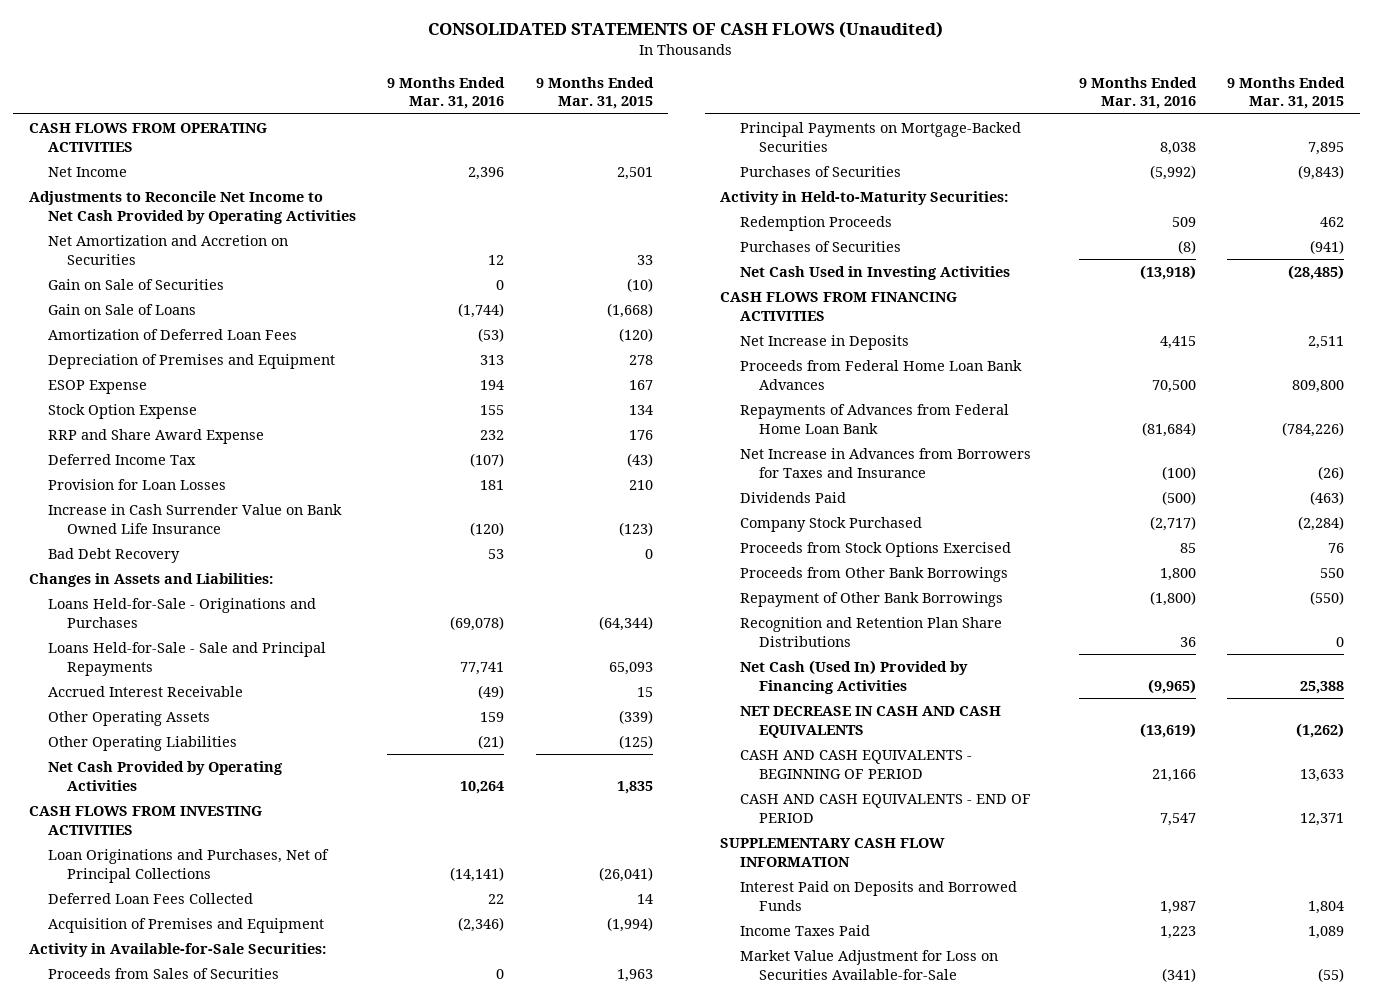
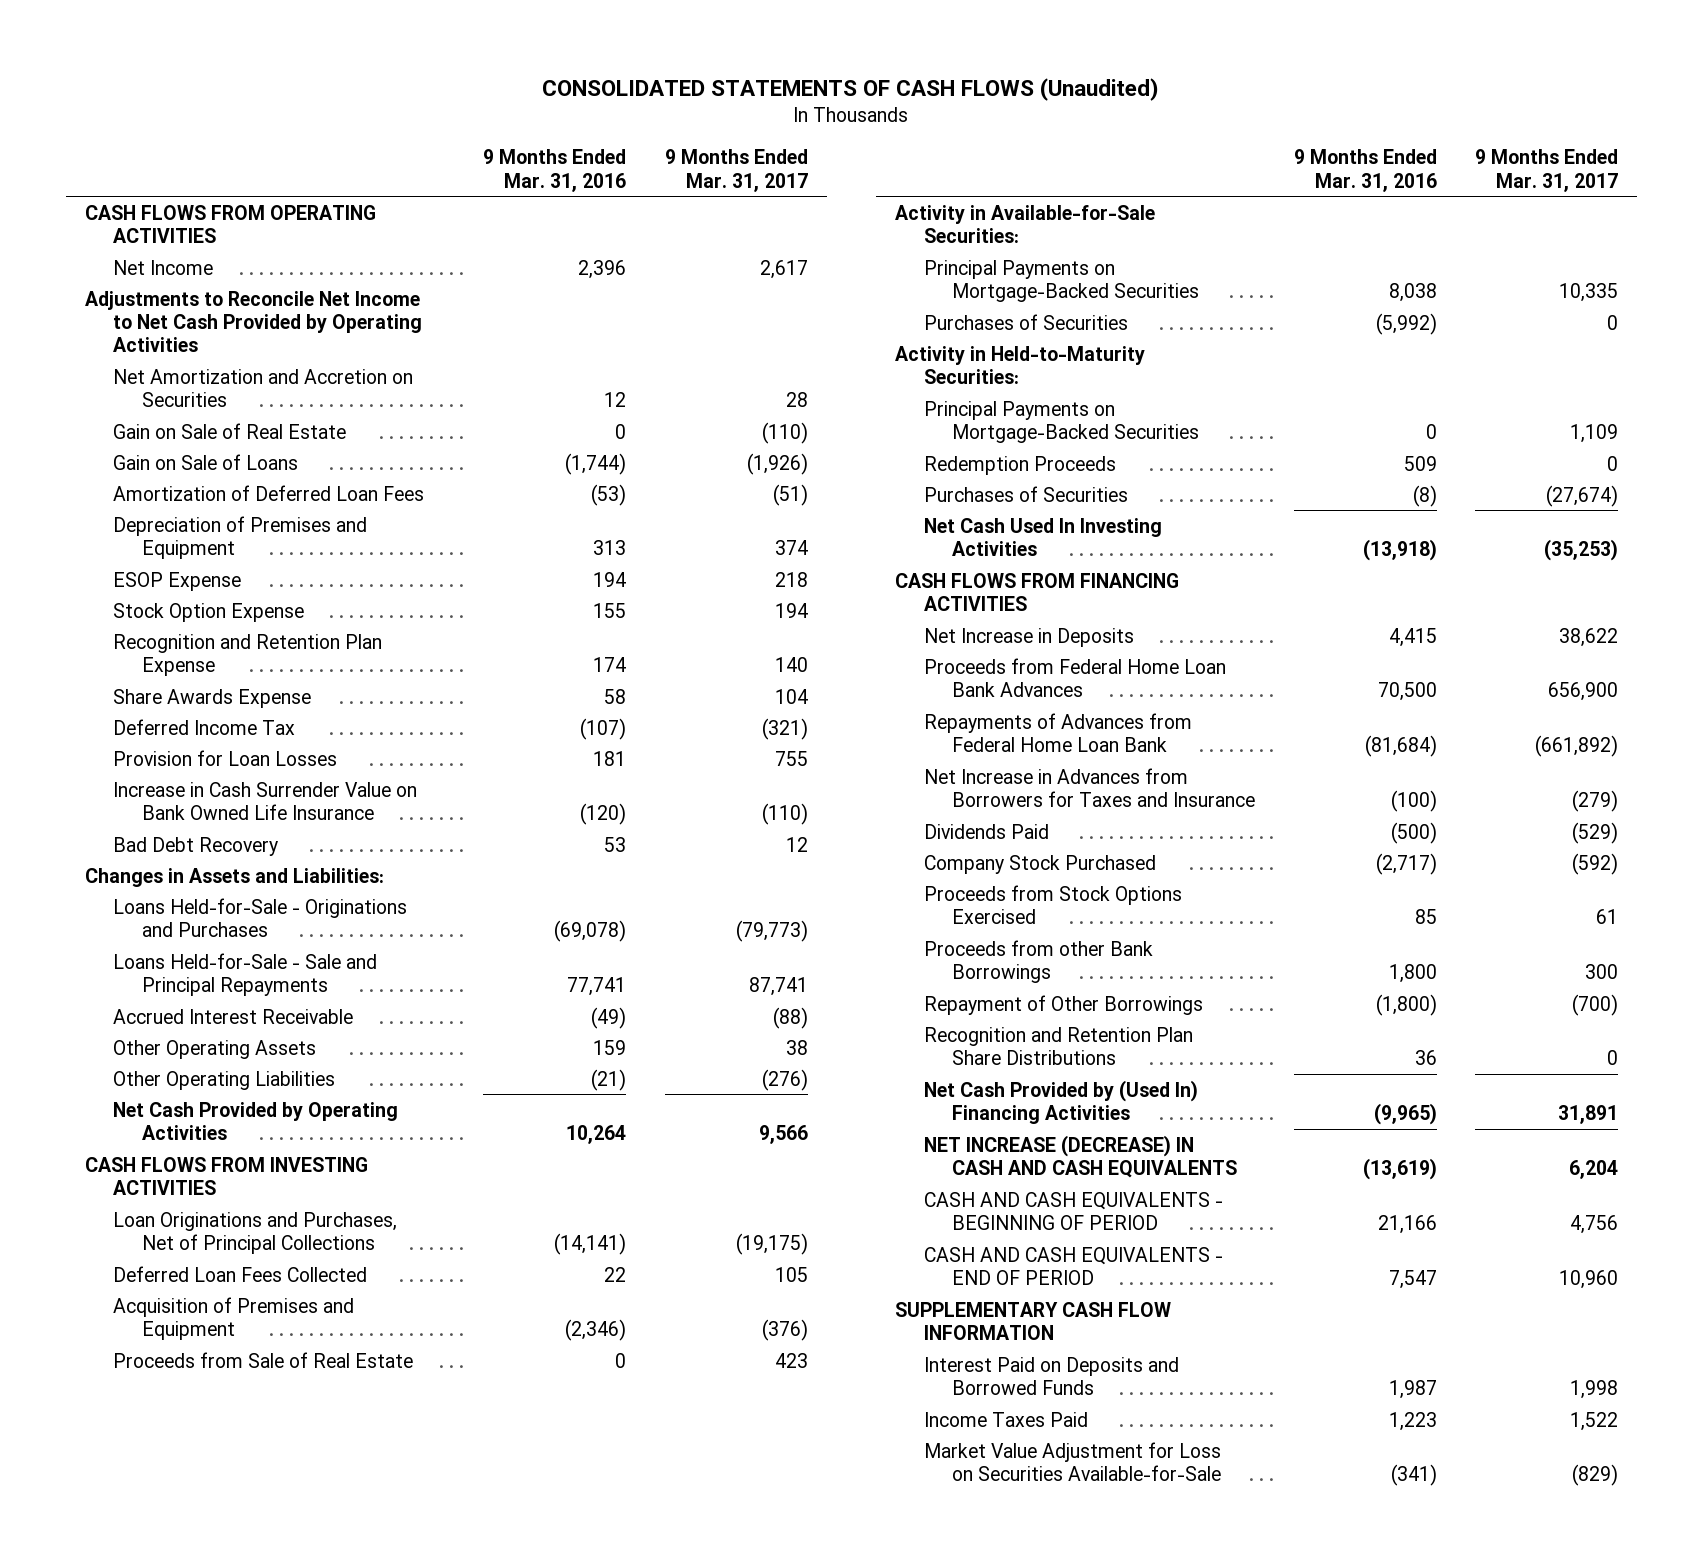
[535,76,654,110] 9 Months Ended Mar. 31, 2015 -> none
none -> [664,149,808,192] 9 Months Ended Mar. 31, 2017
[47,278,224,290] Gain on Sale of Securities -> [113,422,347,439] Gain on Sale of Real Estate
[47,428,264,444] RRP and Share Award Expense -> [113,633,383,676] Recognition and Retention Plan Expense
[480,429,505,440] 232 -> [593,656,627,672] 174
none -> [113,688,312,708] Share Awards Expense
none -> [113,1351,414,1368] Proceeds from Sale of Real Estate
[47,967,279,979] Proceeds from Sales of Securities -> none
none -> [923,400,1200,443] Principal Payments on Mortgage-Backed Securities
[739,265,1010,280] Net Cash Used in Investing Activities -> [923,517,1162,556] Net Cash Used In Investing Activities
[739,566,1008,582] Proceeds from Other Bank Borrowings -> [923,939,1153,983] Proceeds from other Bank Borrowings
[739,591,1003,607] Repayment of Other Bank Borrowings -> [923,994,1203,1015] Repayment of Other Borrowings
[739,659,968,694] Net Cash (Used In) Provided by Financing Activities -> [923,1079,1198,1124] Net Cash Provided by (Used In) Financing Activities
[739,705,1001,738] NET DECREASE IN CASH AND CASH EQUIVALENTS -> [923,1134,1238,1178] NET INCREASE (DECREASE) IN CASH AND CASH EQUIVALENTS

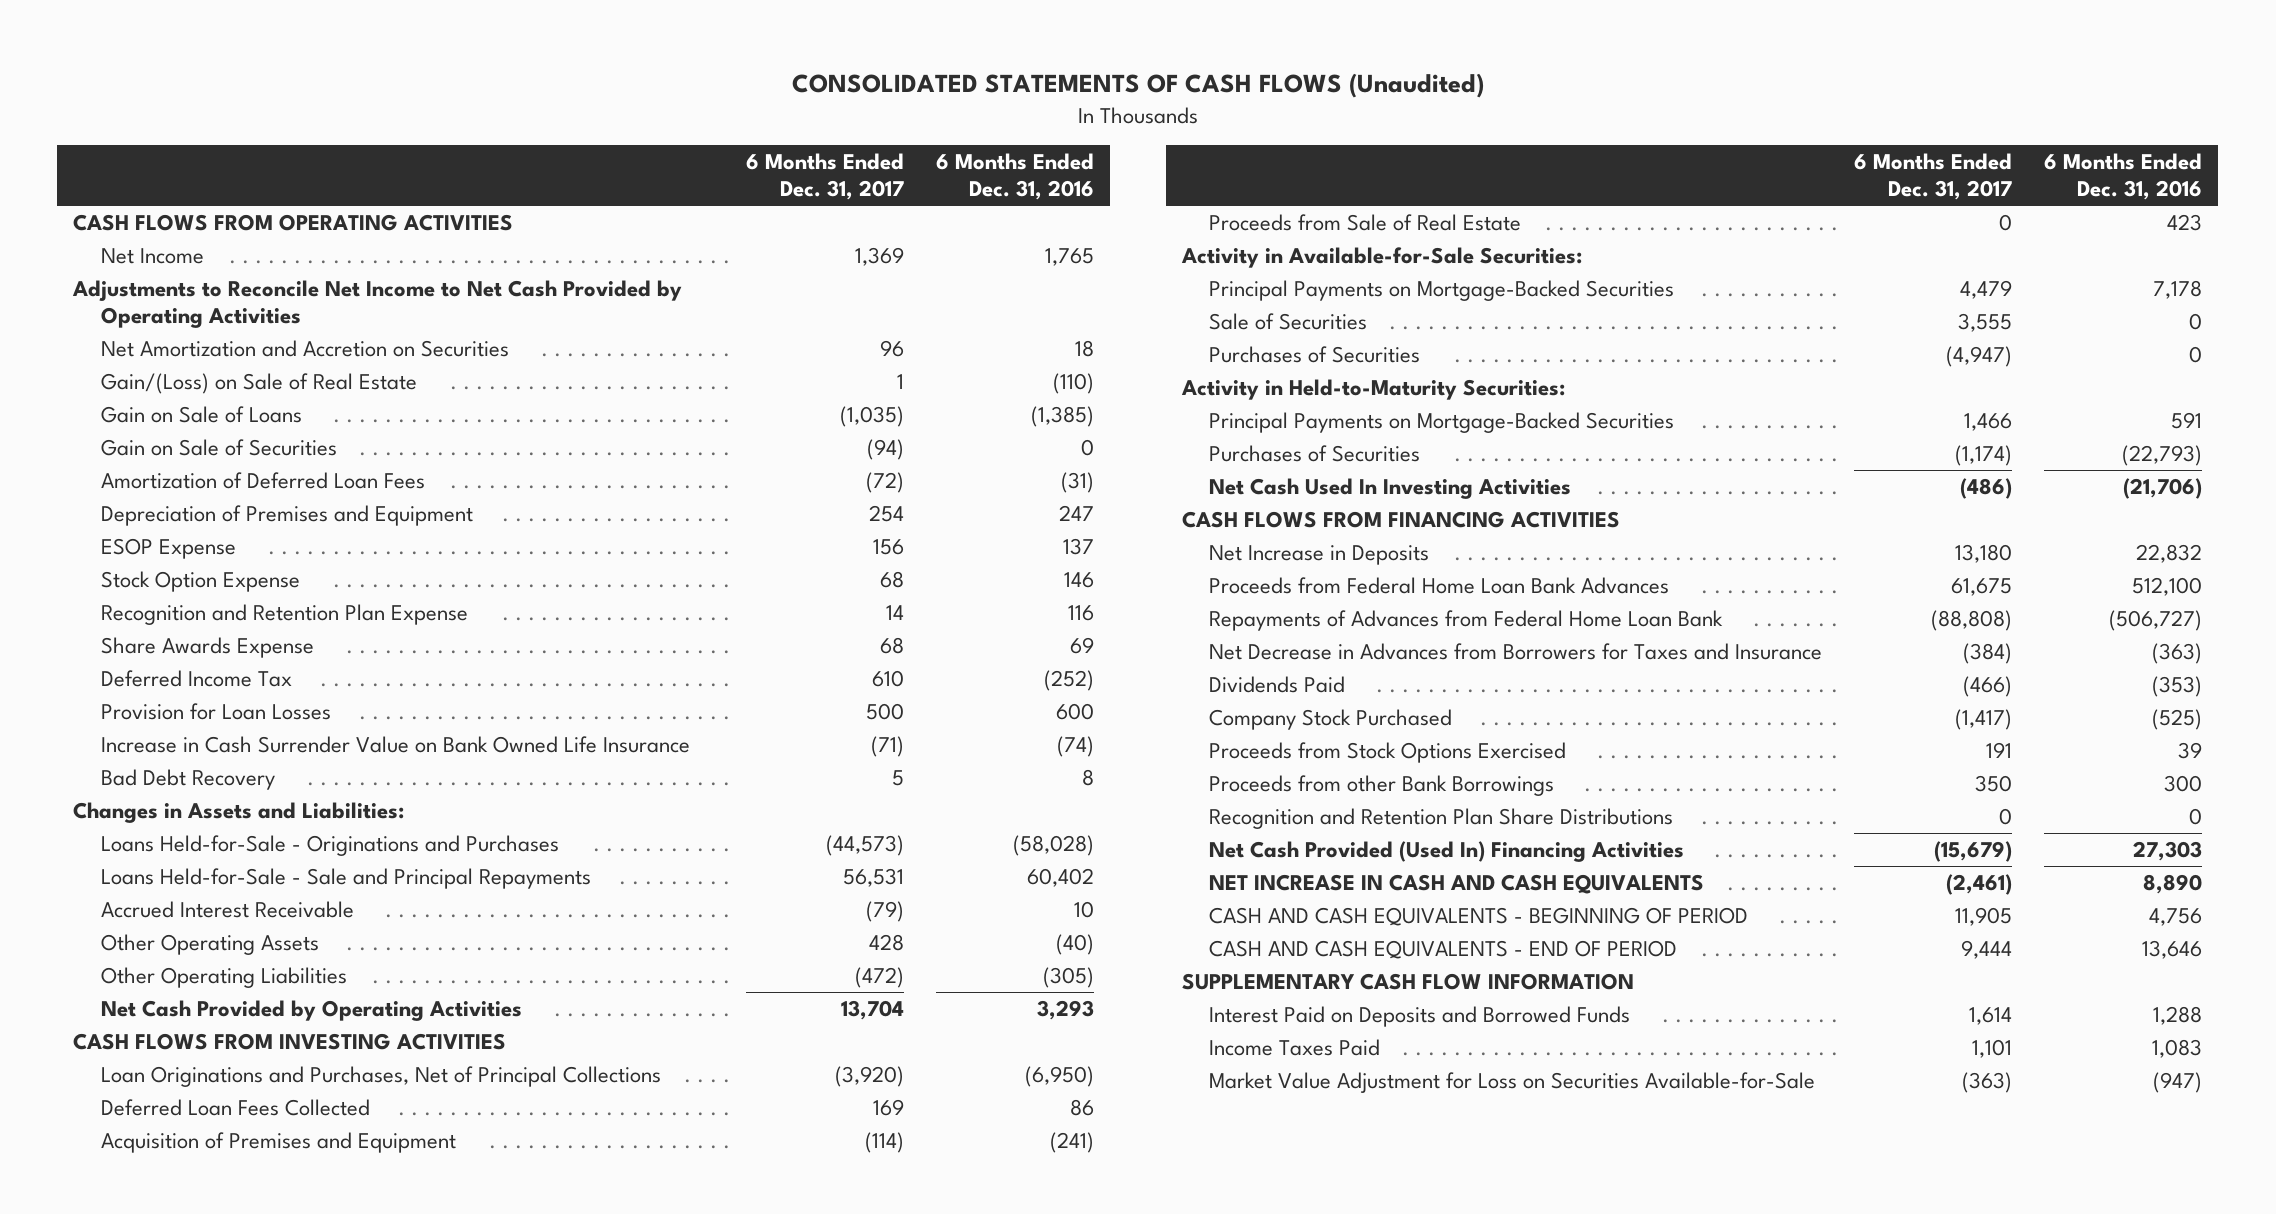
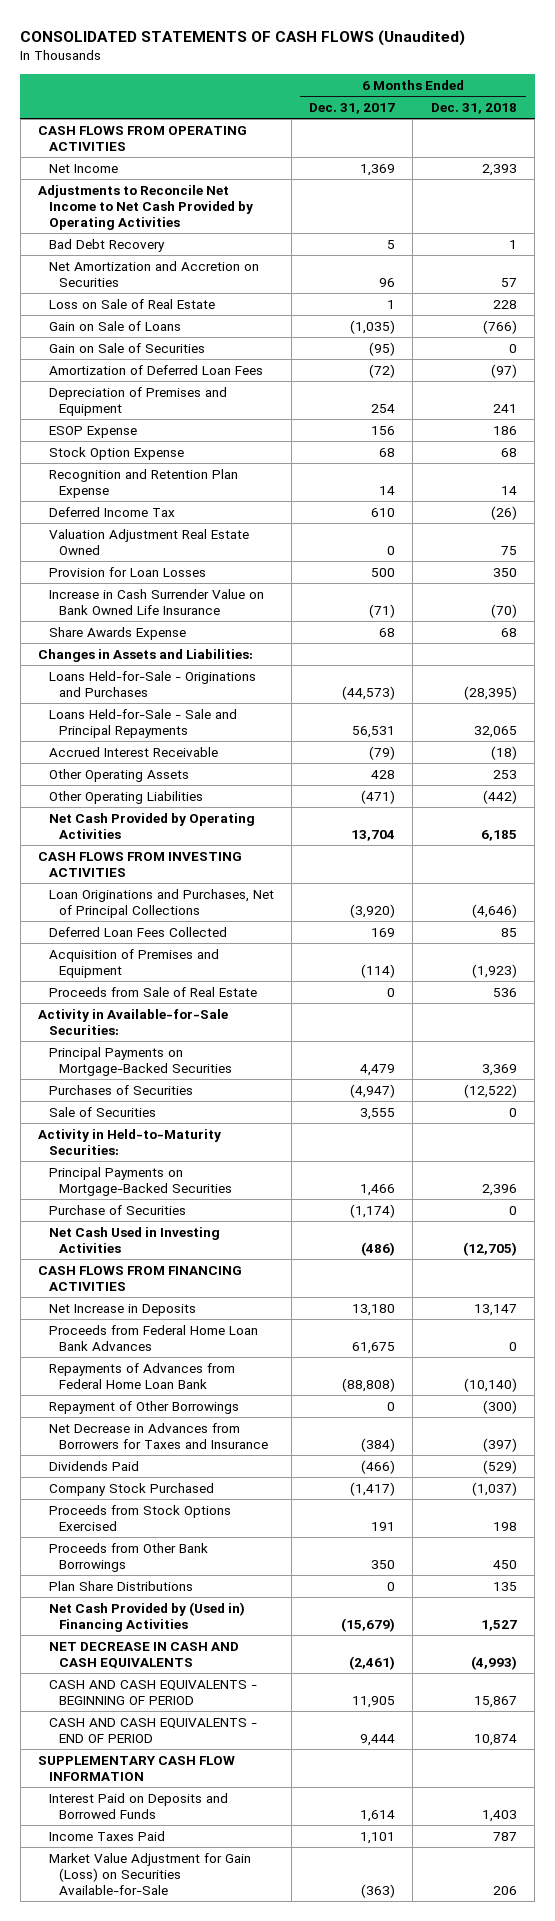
[935,153,1094,201] 6 Months Ended Dec. 31, 2016 -> none
none -> [430,103,517,115] Dec. 31, 2018
[100,768,275,790] Bad Debt Recovery -> [48,239,165,253] Bad Debt Recovery
[100,372,417,394] Gain/(Loss) on Sale of Real Estate -> [48,299,215,310] Loss on Sale of Real Estate
[866,438,904,460] (94) -> [369,342,396,357] (95)
none -> [48,529,249,555] Valuation Adjustment Real Estate Owned
[100,636,314,658] Share Awards Expense -> [48,627,186,641] Share Awards Expense
[854,966,904,988] (472) -> [361,790,396,805] (471)
[1209,312,1368,330] Sale of Securities -> [48,1107,156,1118] Sale of Securities
[1209,444,1421,462] Purchases of Securities -> [48,1205,186,1216] Purchase of Securities
[1209,477,1572,499] Net Cash Used In Investing Activities -> [48,1227,220,1253] Net Cash Used in Investing Activities
none -> [48,1401,239,1415] Repayment of Other Borrowings
[1209,774,1555,796] Proceeds from other Bank Borrowings -> [48,1543,208,1572] Proceeds from Other Bank Borrowings
[1209,807,1674,829] Recognition and Retention Plan Share Distributions -> [48,1581,193,1592] Plan Share Distributions
[1209,840,1685,862] Net Cash Provided (Used In) Financing Activities -> [48,1602,245,1632] Net Cash Provided by (Used in) Financing Activities
[1209,873,1705,894] NET INCREASE IN CASH AND CASH EQUIVALENTS -> [48,1642,239,1669] NET DECREASE IN CASH AND CASH EQUIVALENTS
[1209,1071,1816,1093] Market Value Adjustment for Loss on Securities Available-for-Sale -> [48,1853,251,1895] Market Value Adjustment for Gain (Loss) on Securities Available-for-Sale

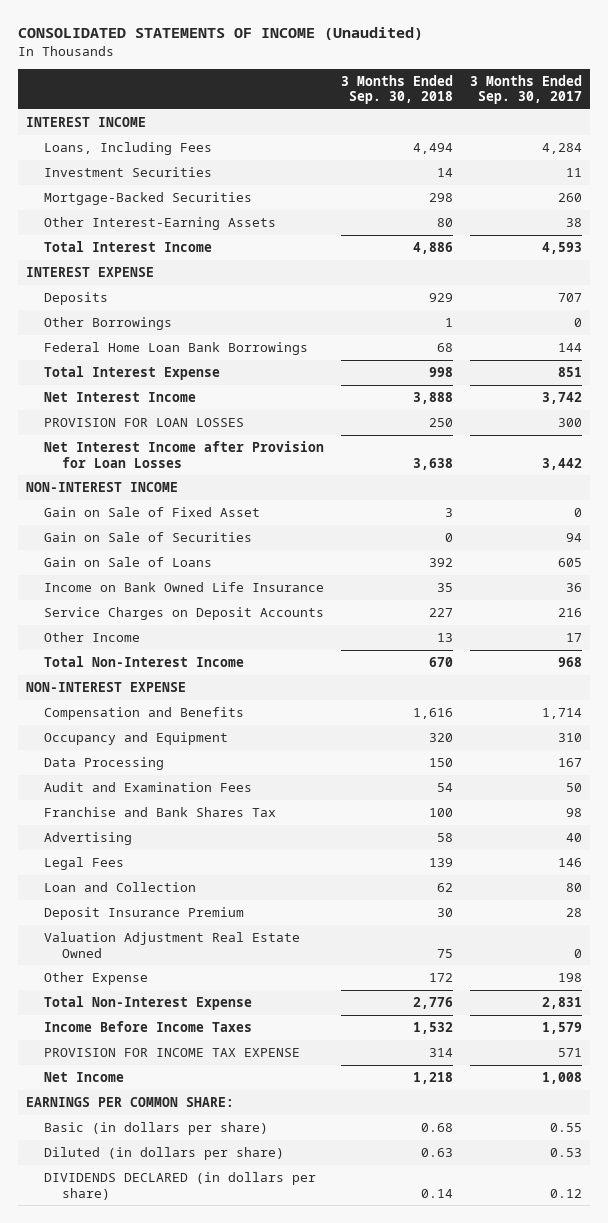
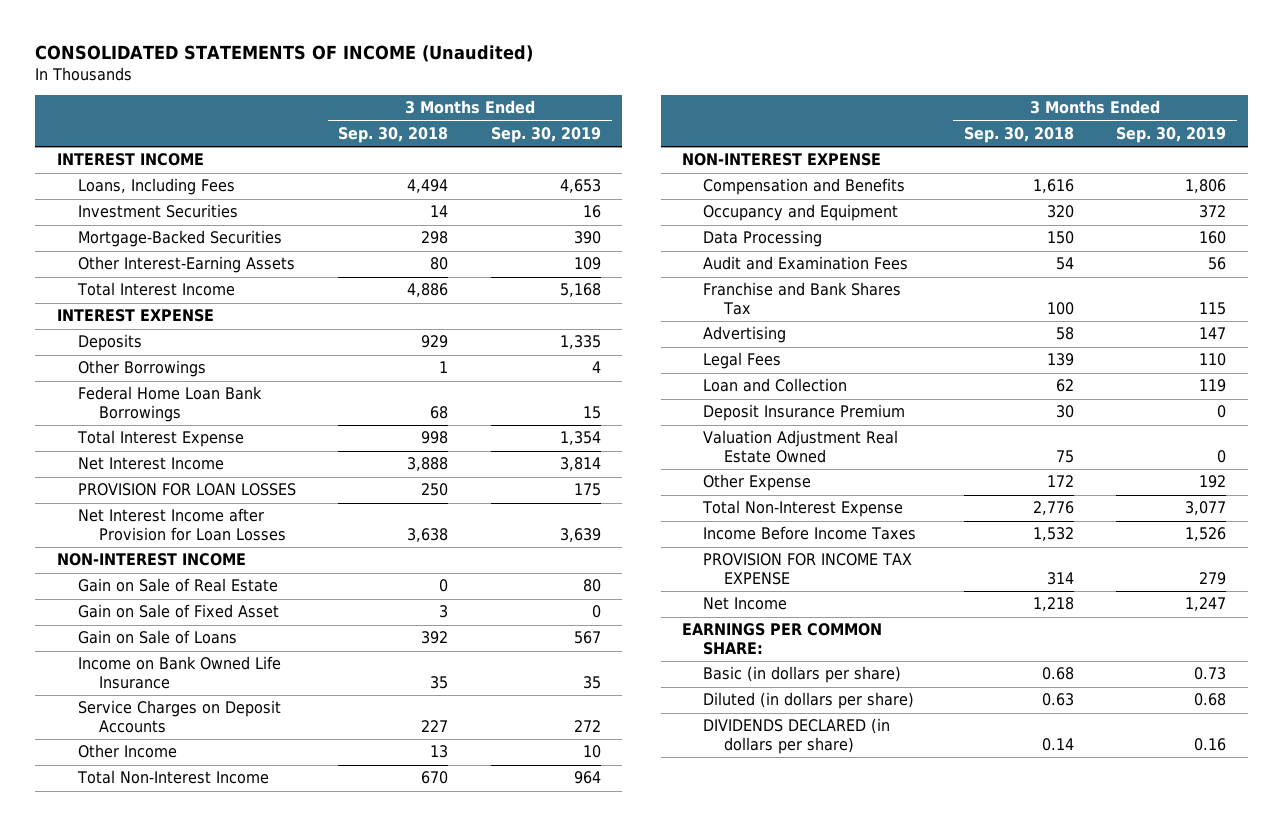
[469,74,582,105] 3 Months Ended Sep. 30, 2017 -> none
none -> [490,127,601,144] Sep. 30, 2019
none -> [77,578,278,593] Gain on Sale of Real Estate
[44,532,253,543] Gain on Sale of Securities -> none

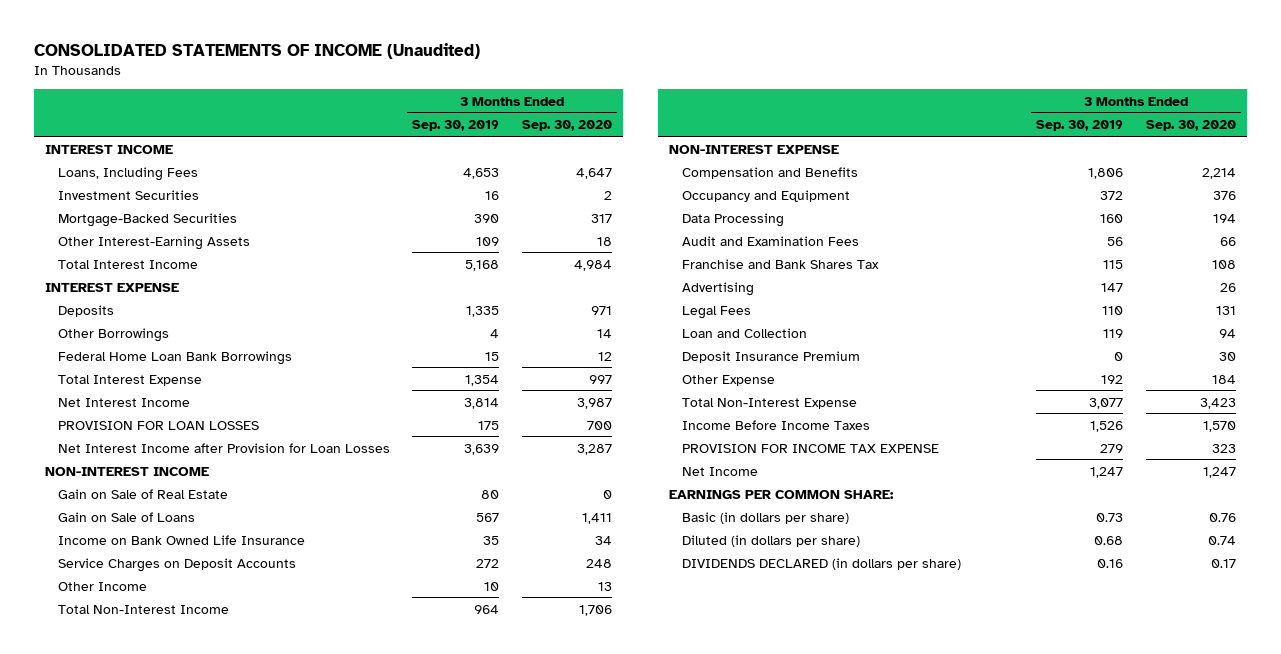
[338,127,449,144] Sep. 30, 2018 -> none
none -> [521,120,612,132] Sep. 30, 2020
[77,604,279,619] Gain on Sale of Fixed Asset -> none
[702,430,898,463] Valuation Adjustment Real Estate Owned -> none

